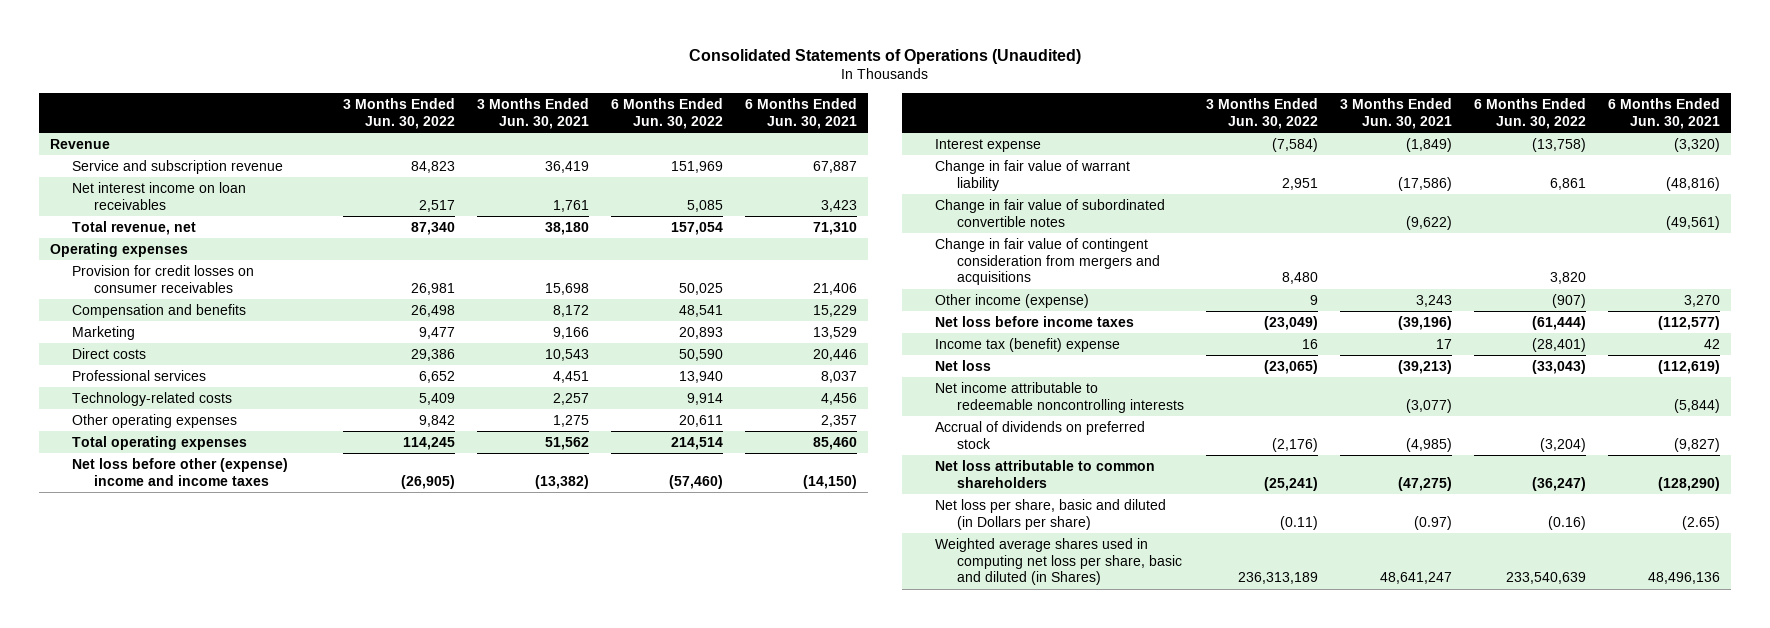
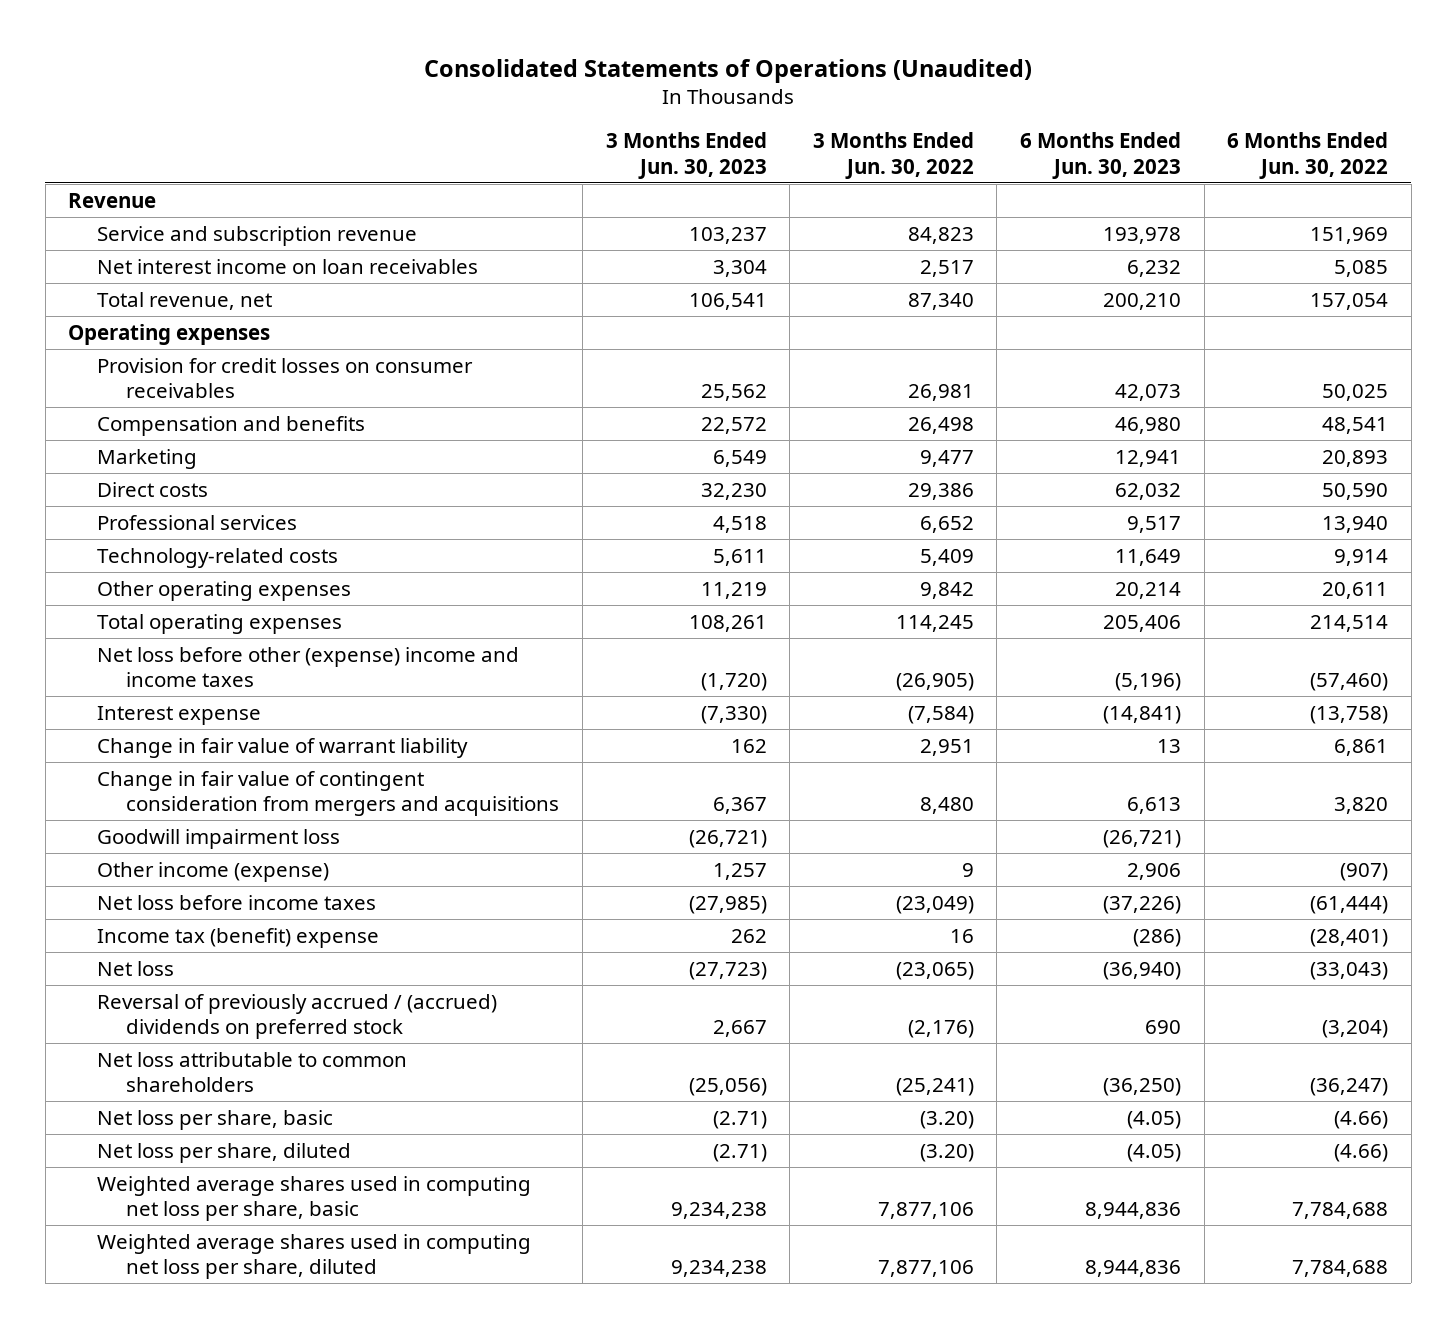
[476,98,589,129] 3 Months Ended Jun. 30, 2021 -> none
[744,98,857,129] 6 Months Ended Jun. 30, 2021 -> none
none -> [605,131,767,179] 3 Months Ended Jun. 30, 2023
none -> [1019,131,1181,179] 6 Months Ended Jun. 30, 2023
[935,198,1166,227] Change in fair value of subordinated convertible notes -> none
none -> [97,828,341,849] Goodwill impairment loss
[935,381,1185,413] Net income attributable to redeemable noncontrolling interests -> none
[935,420,1146,449] Accrual of dividends on preferred stock -> [97,993,498,1040] Reversal of previously accrued / (accrued) dividends on preferred stock
[935,498,1167,530] Net loss per share, basic and diluted (in Dollars per share) -> [97,1109,334,1130] Net loss per share, basic
[1280,515,1319,530] (0.11) -> [919,1110,974,1129] (3.20)
[1548,515,1587,530] (0.16) -> [1334,1110,1389,1129] (4.66)
none -> [97,1142,352,1163] Net loss per share, diluted
[935,537,1183,586] Weighted average shares used in computing net loss per share, basic and diluted (in Shares) -> [97,1175,532,1222] Weighted average shares used in computing net loss per share, basic
[1238,572,1319,585] 236,313,189 -> [877,1202,974,1220] 7,877,106
[1506,572,1587,585] 233,540,639 -> [1292,1202,1389,1220] 7,784,688
none -> [97,1233,532,1280] Weighted average shares used in computing net loss per share, diluted

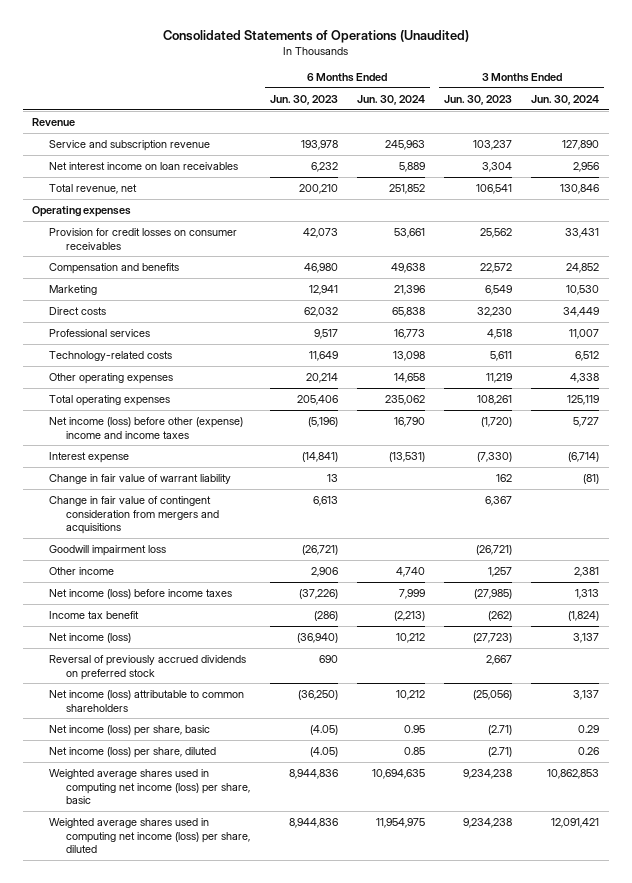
[812,131,974,179] 3 Months Ended Jun. 30, 2022 -> none
[1227,131,1389,179] 6 Months Ended Jun. 30, 2022 -> none
none -> [356,94,425,105] Jun. 30, 2024
none -> [531,94,600,105] Jun. 30, 2024
[97,646,520,688] Net loss before other (expense) income and income taxes -> [49,416,244,439] Net income (loss) before other (expense) income and income taxes
[97,861,330,882] Other income (expense) -> [49,566,115,575] Other income
[97,894,377,910] Net loss before income taxes -> [49,588,233,599] Net income (loss) before income taxes
[97,927,380,948] Income tax (benefit) expense -> [49,610,140,619] Income tax benefit
[730,928,767,943] 262 -> [488,610,513,621] (262)
[97,960,175,976] Net loss -> [49,632,132,643] Net income (loss)
[97,993,498,1040] Reversal of previously accrued / (accrued) dividends on preferred stock -> [49,654,247,680] Reversal of previously accrued dividends on preferred stock
[97,1051,408,1093] Net loss attributable to common shareholders -> [49,689,245,712] Net income (loss) attributable to common shareholders
[97,1109,334,1130] Net loss per share, basic -> [49,724,211,736] Net income (loss) per share, basic
[97,1142,352,1163] Net loss per share, diluted -> [49,746,217,758] Net income (loss) per share, diluted
[97,1175,532,1222] Weighted average shares used in computing net loss per share, basic -> [49,768,251,805] Weighted average shares used in computing net income (loss) per share, basic
[97,1233,532,1280] Weighted average shares used in computing net loss per share, diluted -> [49,817,251,854] Weighted average shares used in computing net income (loss) per share, diluted

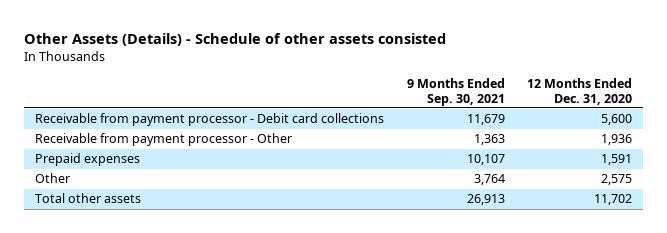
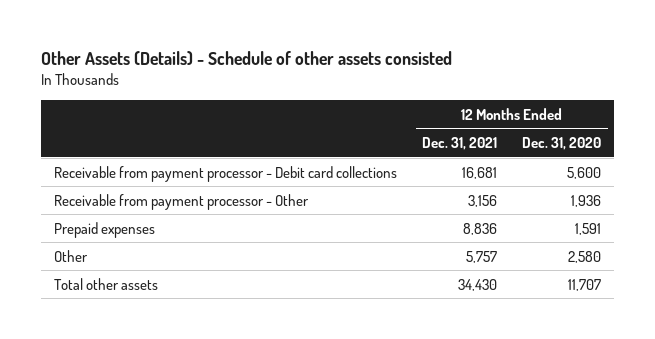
[406,77,505,106] 9 Months Ended Sep. 30, 2021 -> none
none -> [422,137,498,151] Dec. 31, 2021
[600,174,632,186] 2,575 -> [568,250,602,263] 2,580
[593,194,632,206] 11,702 -> [568,278,602,291] 11,707

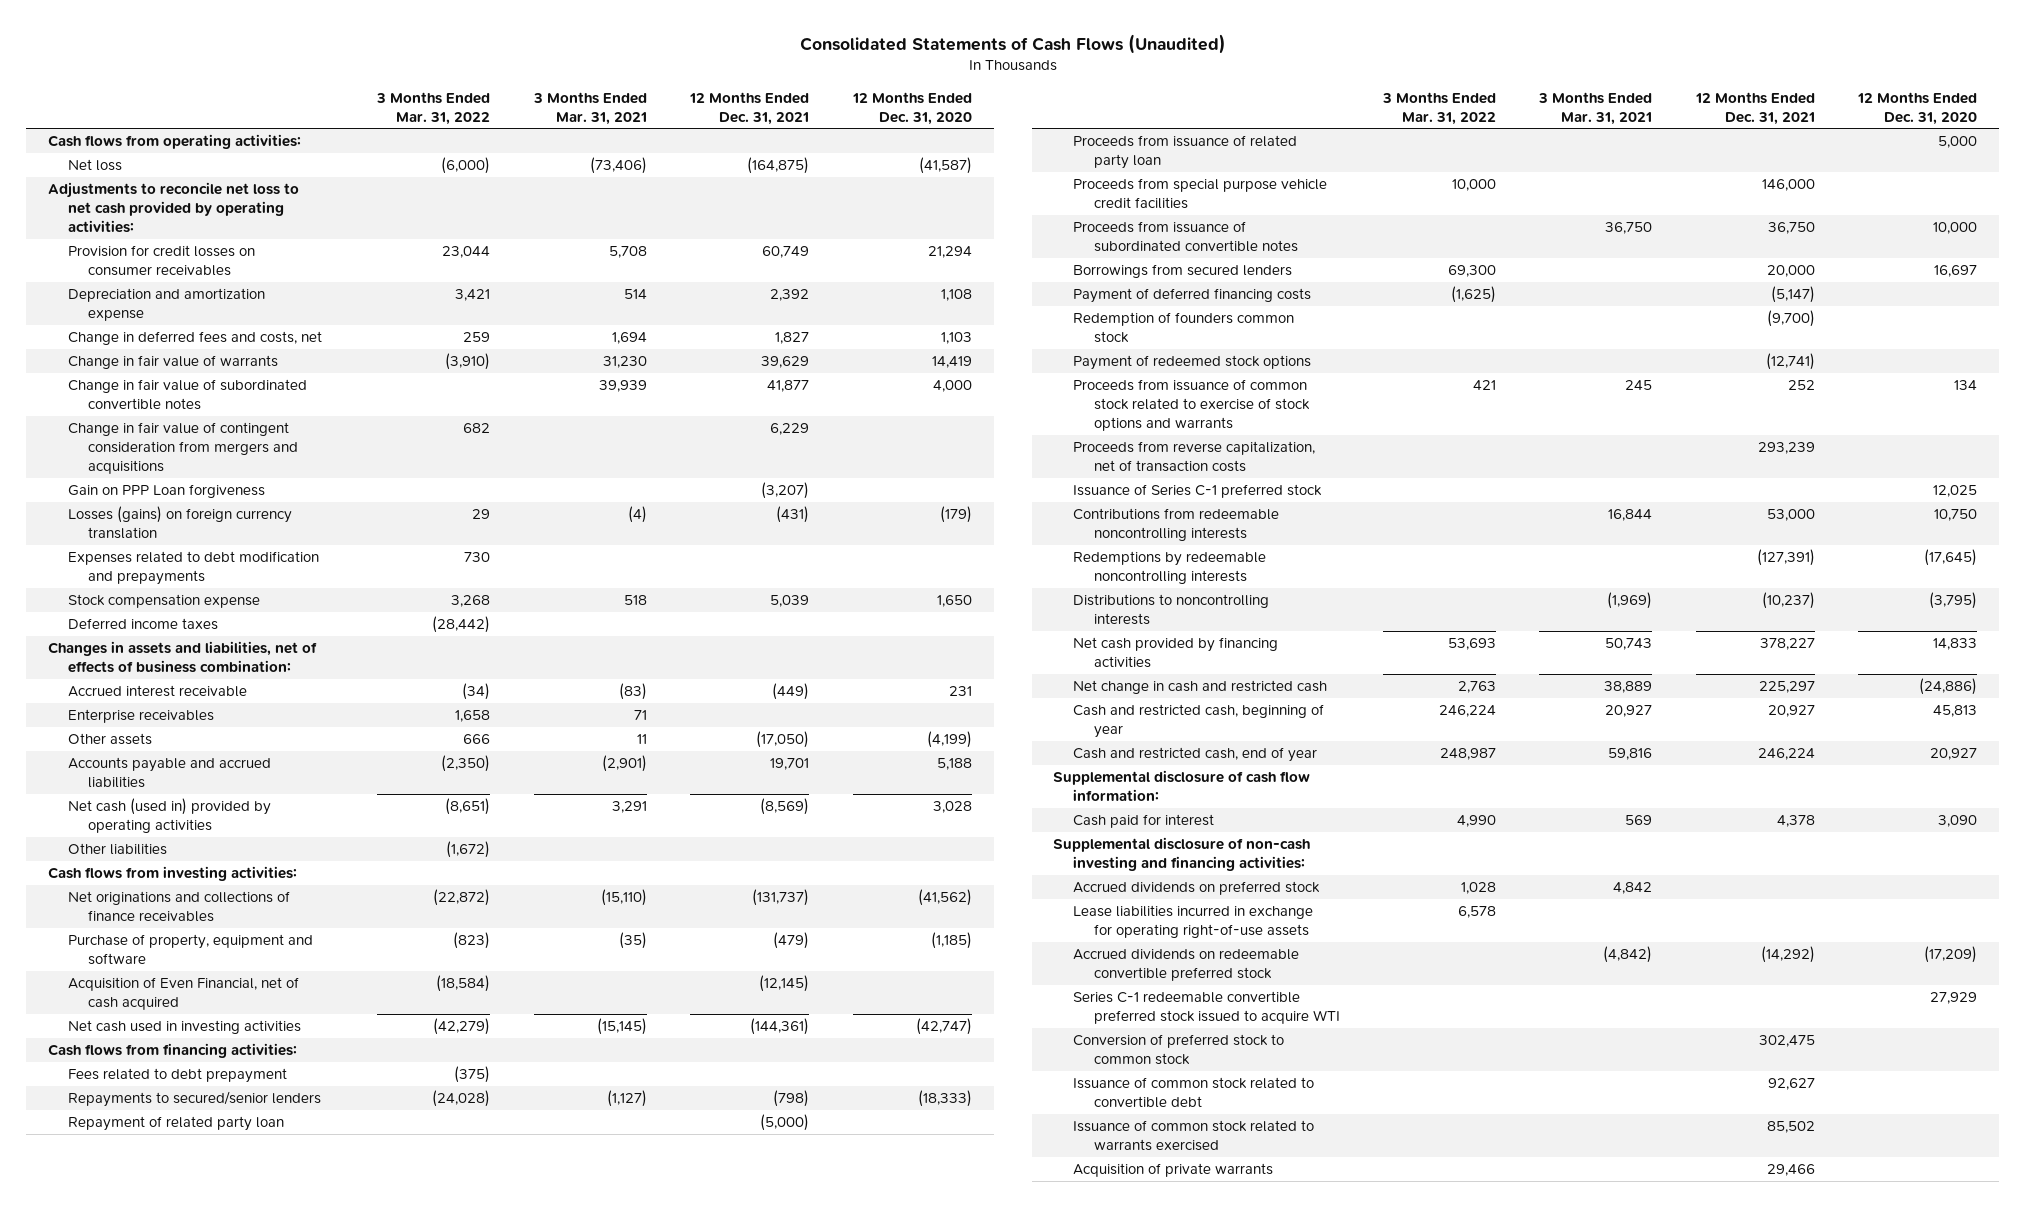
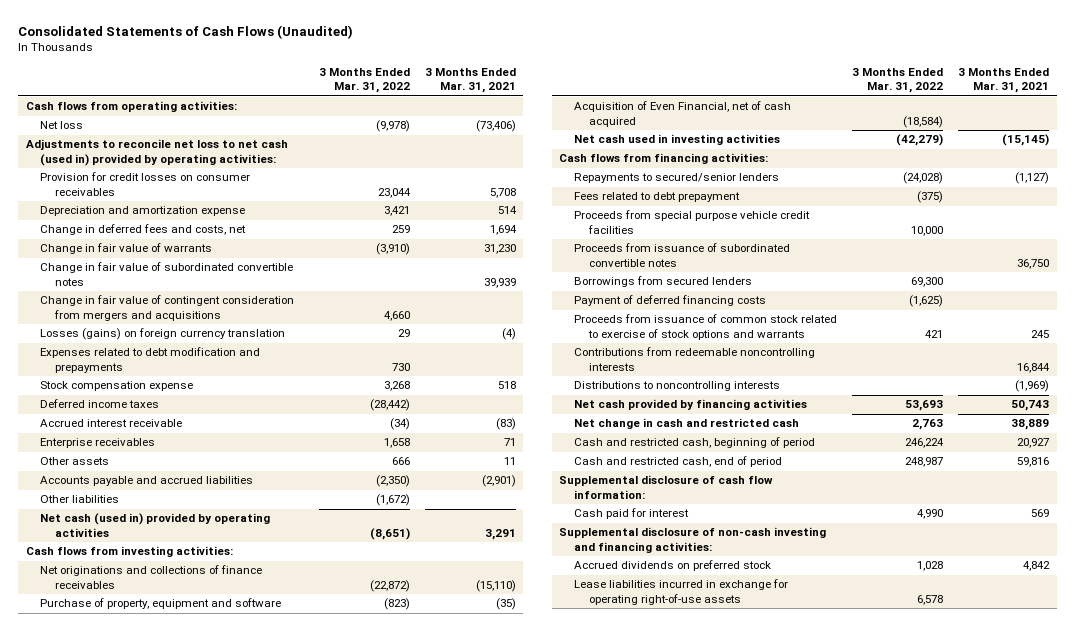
[689,91,810,125] 12 Months Ended Dec. 31, 2021 -> none
[851,91,972,125] 12 Months Ended Dec. 31, 2020 -> none
[441,157,491,175] (6,000) -> [375,120,410,133] (9,978)
[47,182,299,234] Adjustments to reconcile net loss to net cash provided by operating activities: -> [25,139,288,166] Adjustments to reconcile net loss to net cash (used in) provided by operating activities:
[67,484,265,499] Gain on PPP Loan forgiveness -> none
[463,423,491,434] 682 -> [383,310,410,321] 4,660
[47,641,317,674] Changes in assets and liabilities, net of effects of business combination: -> none
[67,798,271,834] Net cash (used in) provided by operating activities -> [40,513,271,537] Net cash (used in) provided by operating activities
[67,1116,284,1132] Repayment of related party loan -> none
[1073,135,1298,170] Proceeds from issuance of related party loan -> none
[67,1068,287,1084] Fees related to debt prepayment -> [574,192,741,203] Fees related to debt prepayment
[1073,312,1295,344] Redemption of founders common stock -> none
[1073,355,1312,371] Payment of redeemed stock options -> none
[1073,441,1316,473] Proceeds from reverse capitalization, net of transaction costs -> none
[1073,484,1323,499] Issuance of Series C-1 preferred stock -> none
[1073,551,1267,585] Redemptions by redeemable noncontrolling interests -> none
[1073,704,1325,739] Cash and restricted cash, beginning of year -> [574,437,816,449] Cash and restricted cash, beginning of period
[1073,747,1318,763] Cash and restricted cash, end of year -> [574,456,783,468] Cash and restricted cash, end of period
[1073,949,1300,982] Accrued dividends on redeemable convertible preferred stock -> none
[1073,991,1340,1025] Series C-1 redeemable convertible preferred stock issued to acquire WTI -> none
[1073,1034,1285,1066] Conversion of preferred stock to common stock -> none
[1073,1077,1315,1109] Issuance of common stock related to convertible debt -> none
[1073,1120,1315,1152] Issuance of common stock related to warrants exercised -> none
[1073,1163,1274,1178] Acquisition of private warrants -> none

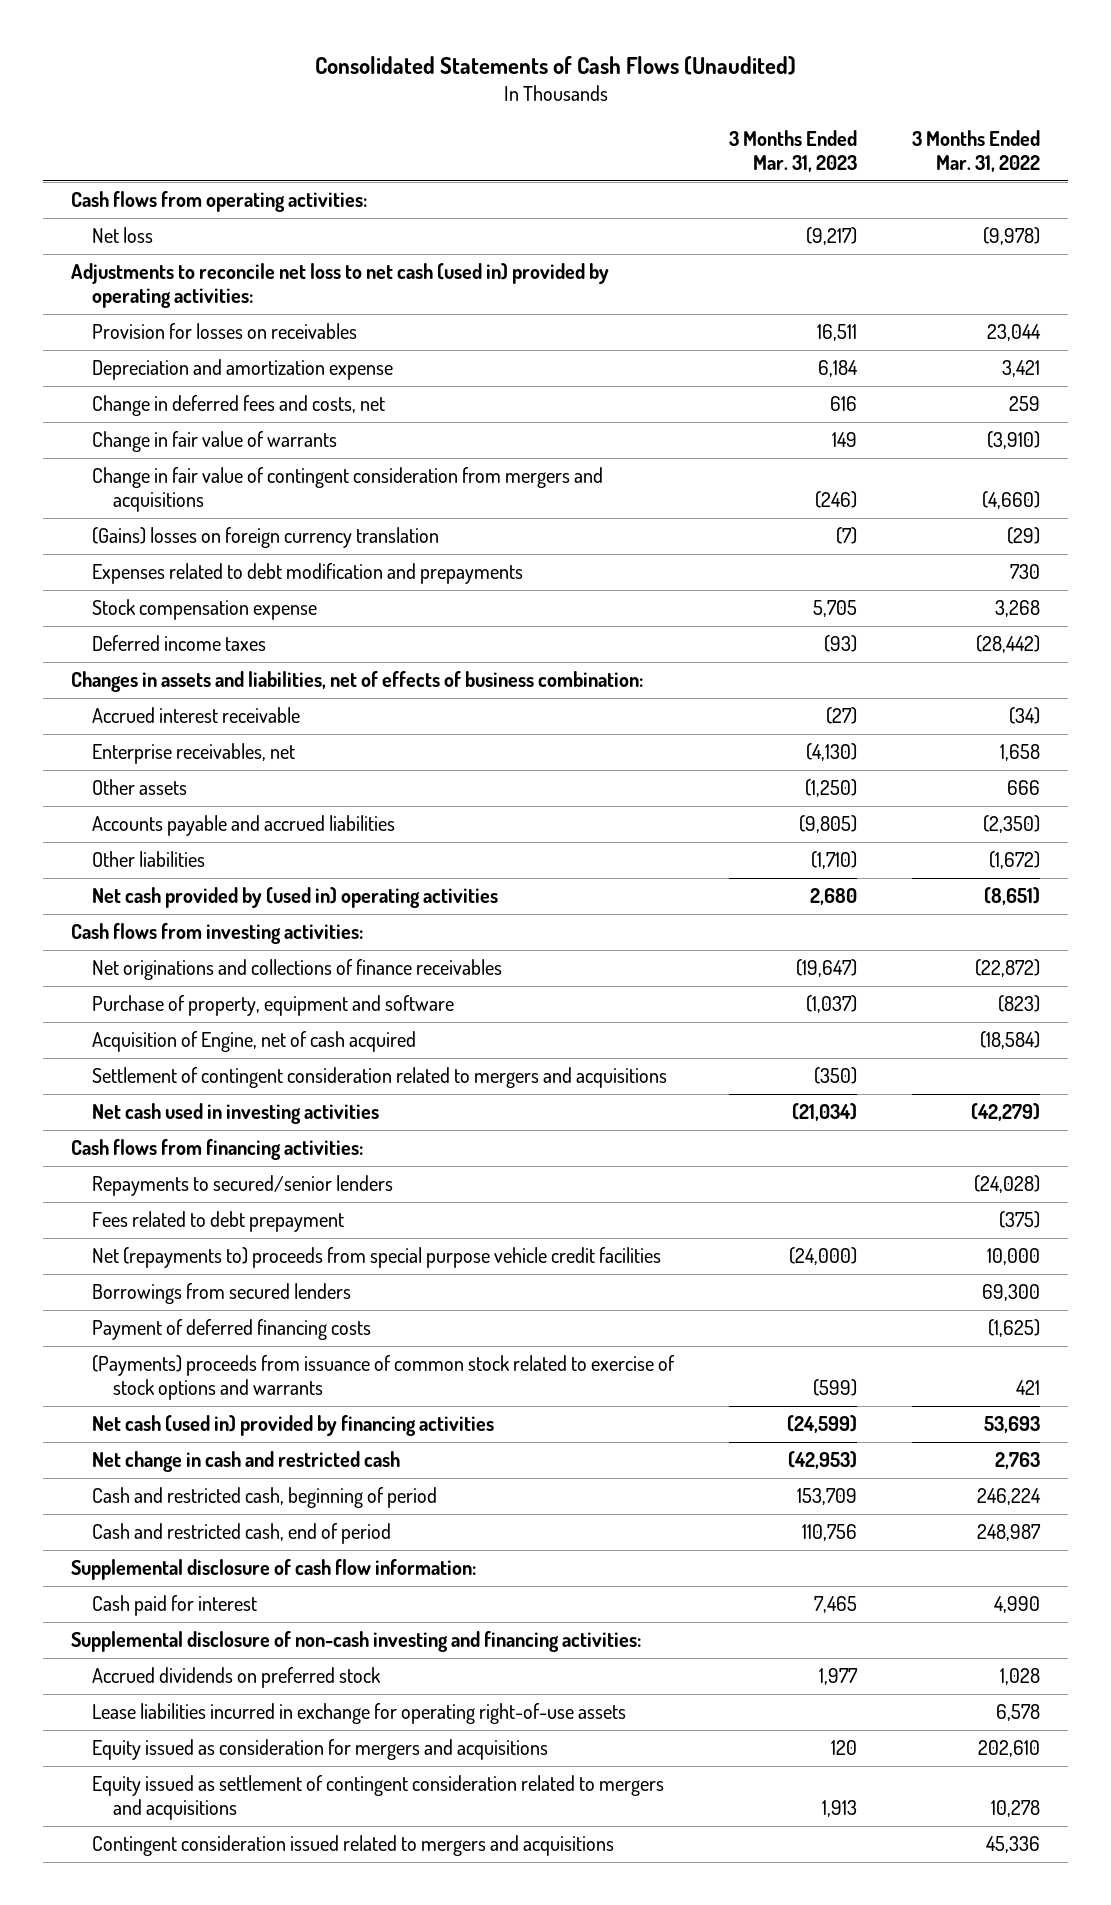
[424,68,516,94] 3 Months Ended Mar. 31, 2021 -> none
none -> [729,129,858,173] 3 Months Ended Mar. 31, 2023
[40,172,251,196] Provision for credit losses on consumer receivables -> [91,323,357,340] Provision for losses on receivables
[40,262,294,286] Change in fair value of subordinated convertible notes -> none
[383,310,410,321] 4,660 -> [982,491,1041,510] (4,660)
[40,328,286,341] Losses (gains) on foreign currency translation -> [91,527,439,549] (Gains) losses on foreign currency translation
[397,329,410,338] 29 -> [1007,527,1041,545] (29)
none -> [71,671,644,693] Changes in assets and liabilities, net of effects of business combination:
[40,438,156,449] Enterprise receivables -> [91,743,295,765] Enterprise receivables, net
[40,513,271,537] Net cash (used in) provided by operating activities -> [91,887,498,909] Net cash provided by (used in) operating activities
[574,101,792,127] Acquisition of Even Financial, net of cash acquired -> [91,1031,416,1053] Acquisition of Engine, net of cash acquired
none -> [91,1067,667,1089] Settlement of contingent consideration related to mergers and acquisitions
[574,243,791,267] Proceeds from issuance of subordinated convertible notes -> none
[574,210,811,234] Proceeds from special purpose vehicle credit facilities -> [91,1247,661,1269] Net (repayments to) proceeds from special purpose vehicle credit facilities
[574,347,816,371] Contributions from redeemable noncontrolling interests -> none
[574,381,781,392] Distributions to noncontrolling interests -> none
[574,314,838,340] Proceeds from issuance of common stock related to exercise of stock options and warrants -> [91,1355,675,1401] (Payments) proceeds from issuance of common stock related to exercise of stock options and warrants
[574,399,808,411] Net cash provided by financing activities -> [91,1415,494,1437] Net cash (used in) provided by financing activities
none -> [91,1739,548,1761] Equity issued as consideration for mergers and acquisitions
none -> [91,1775,664,1821] Equity issued as settlement of contingent consideration related to mergers and acquisitions
none -> [91,1835,614,1857] Contingent consideration issued related to mergers and acquisitions

